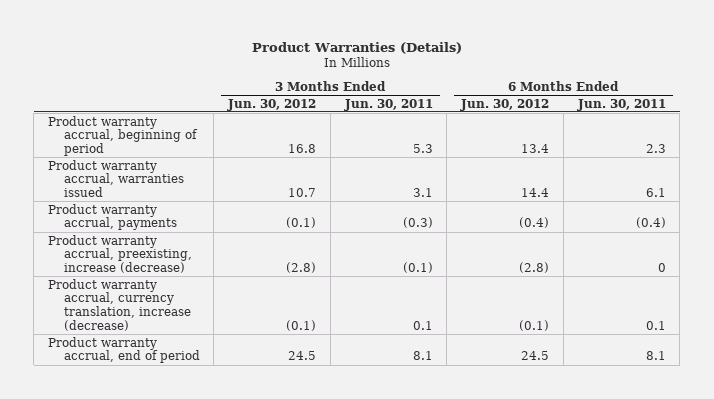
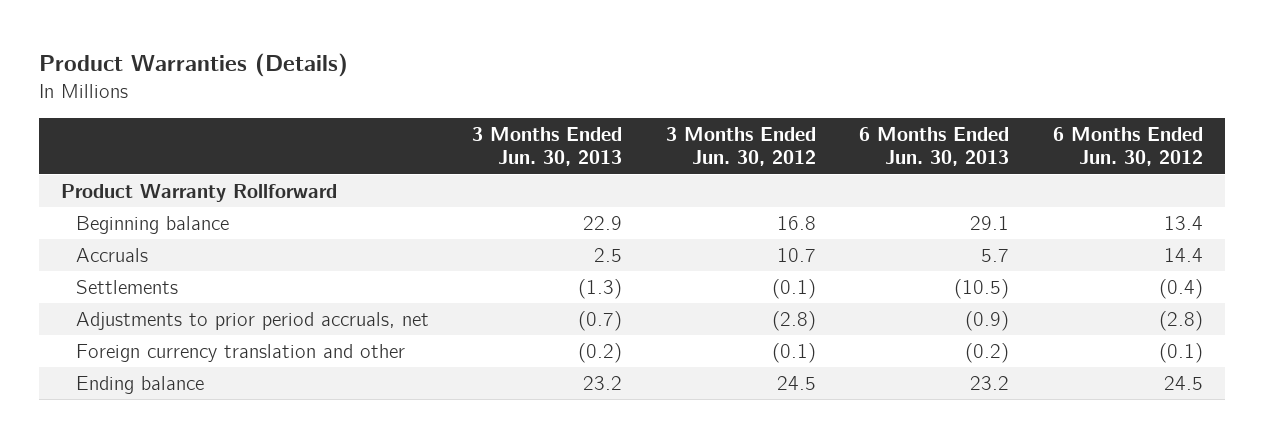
[343,98,433,111] Jun. 30, 2011 -> none
[576,98,666,111] Jun. 30, 2011 -> none
none -> [472,126,623,167] 3 Months Ended Jun. 30, 2013
none -> [859,126,1010,167] 6 Months Ended Jun. 30, 2013
none -> [61,184,338,203] Product Warranty Rollforward
[48,115,198,157] Product warranty accrual, beginning of period -> [75,216,229,235] Beginning balance
[48,159,184,198] Product warranty accrual, warranties issued -> [75,248,148,263] Accruals
[48,203,177,231] Product warranty accrual, payments -> [75,280,178,295] Settlements
[48,234,192,274] Product warranty accrual, preexisting, increase (decrease) -> [75,312,429,331] Adjustments to prior period accruals, net
[48,278,191,331] Product warranty accrual, currency translation, increase (decrease) -> [75,344,405,363] Foreign currency translation and other
[48,336,200,364] Product warranty accrual, end of period -> [75,376,204,395] Ending balance

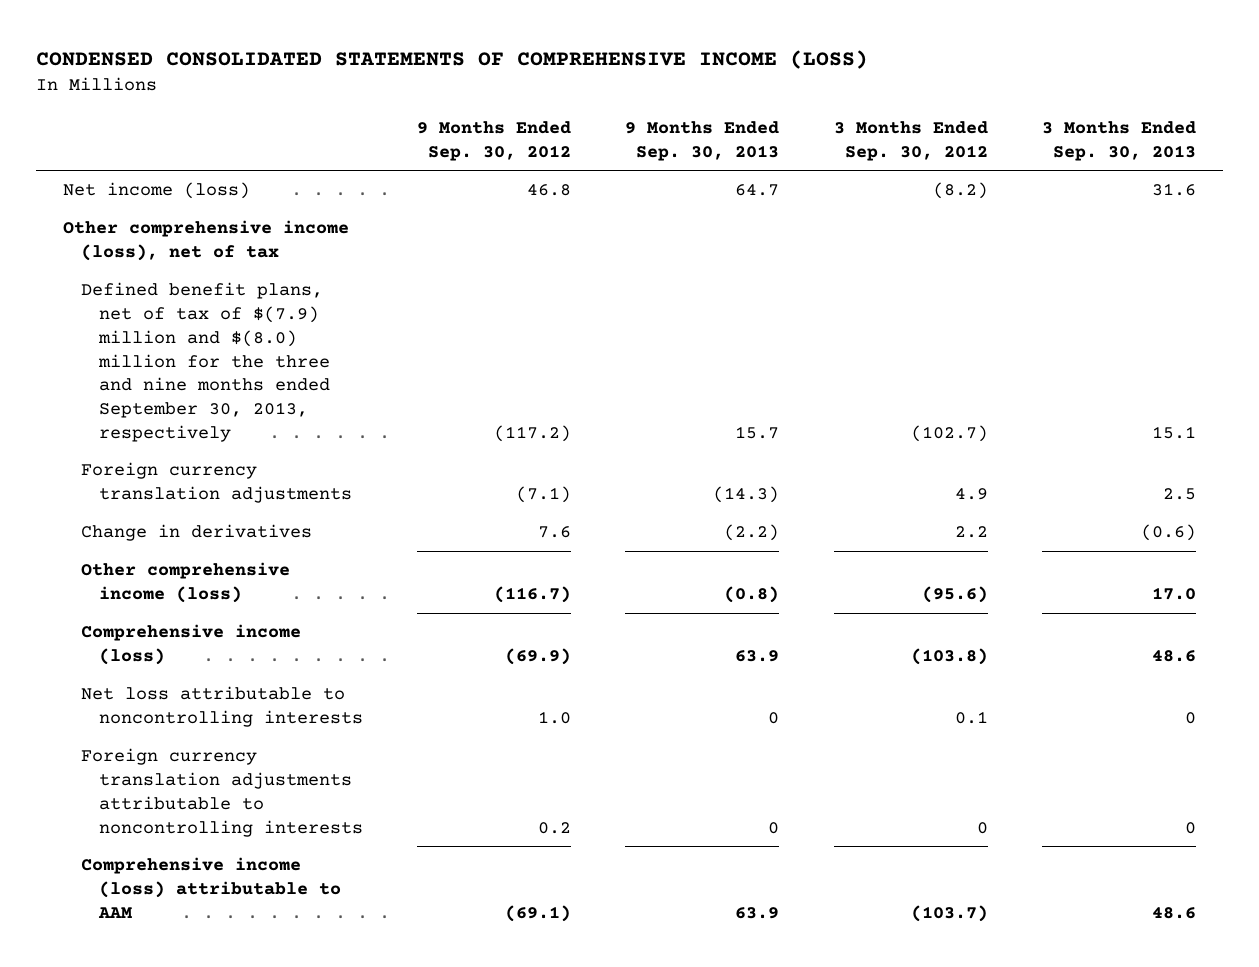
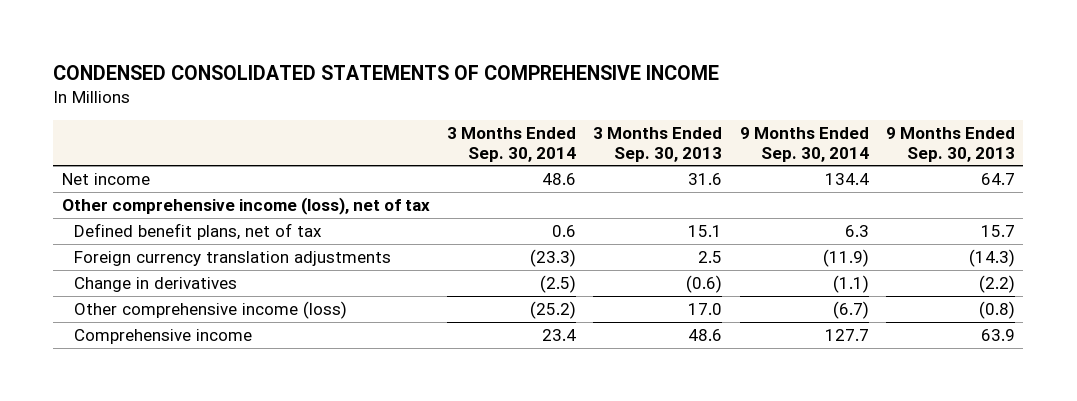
[36,50,869,70] CONDENSED CONSOLIDATED STATEMENTS OF COMPREHENSIVE INCOME (LOSS) -> [53,64,720,80] CONDENSED CONSOLIDATED STATEMENTS OF COMPREHENSIVE INCOME
[417,120,572,161] 9 Months Ended Sep. 30, 2012 -> none
[833,120,988,161] 3 Months Ended Sep. 30, 2012 -> none
none -> [447,126,577,162] 3 Months Ended Sep. 30, 2014
none -> [739,126,869,162] 9 Months Ended Sep. 30, 2014
[63,182,251,200] Net income (loss) -> [61,172,150,185] Net income
[81,282,330,442] Defined benefit plans, net of tax of $(7.9) million and $(8.0) million for the three and nine months ended September 30, 2013, respectively -> [73,222,322,240] Defined benefit plans, net of tax
[81,686,363,728] Net loss attributable to noncontrolling interests -> none
[81,748,363,837] Foreign currency translation adjustments attributable to noncontrolling interests -> none
[81,857,341,918] Comprehensive income (loss) attributable to AAM -> none
[81,624,302,666] Comprehensive income (loss) -> [73,328,252,344] Comprehensive income

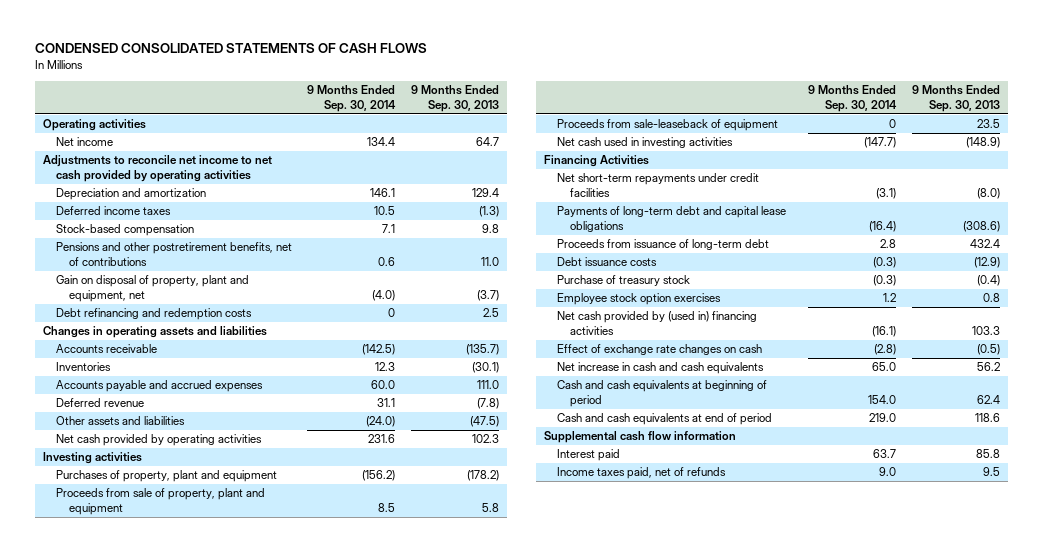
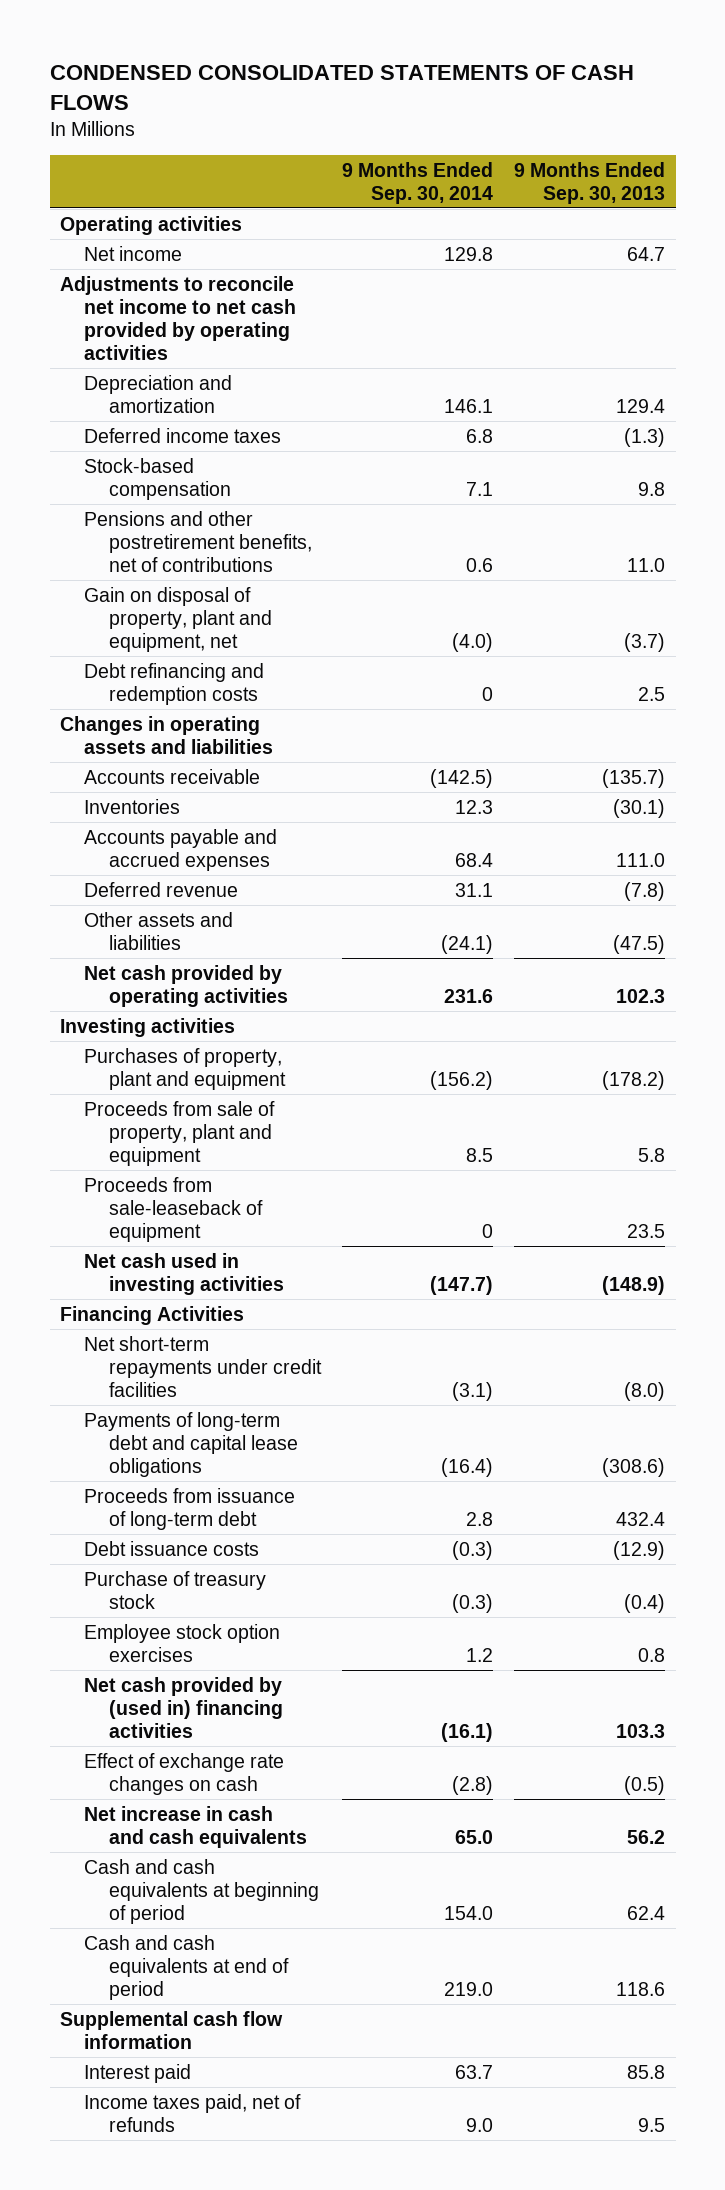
[367,137,396,147] 134.4 -> [443,246,493,261] 129.8
[374,206,396,216] 10.5 -> [465,428,493,443] 6.8
[371,380,396,390] 60.0 -> [454,852,493,867] 68.4
[366,416,396,428] (24.0) -> [440,934,493,954] (24.1)

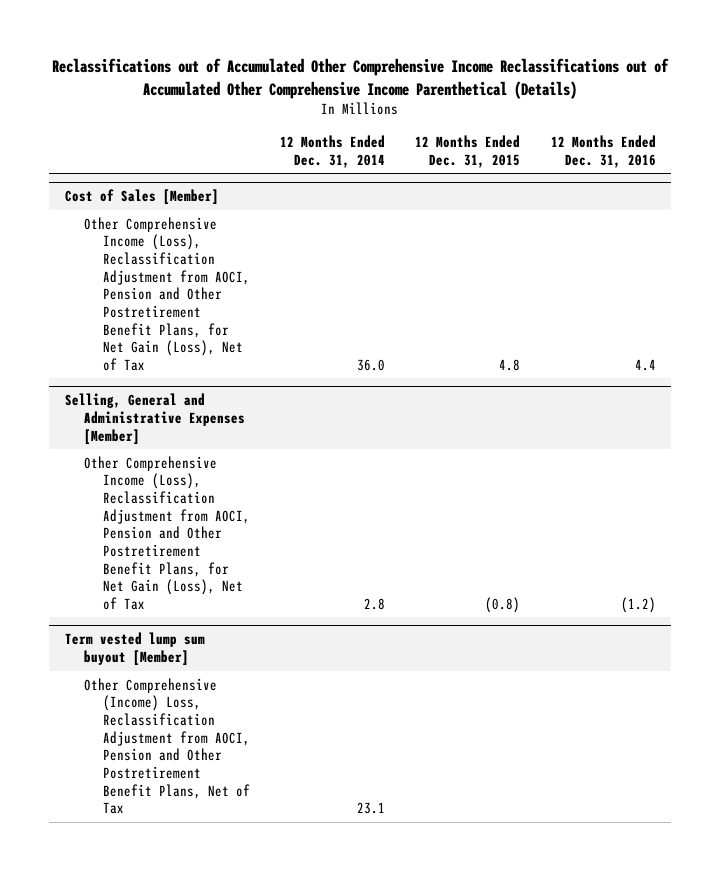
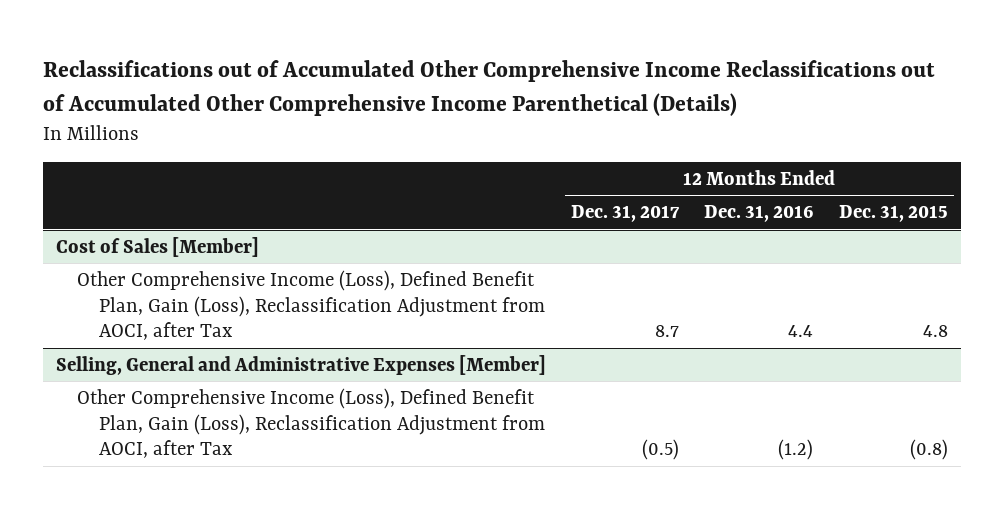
[280,135,386,168] 12 Months Ended Dec. 31, 2014 -> none
none -> [571,205,681,223] Dec. 31, 2017
[83,216,250,371] Other Comprehensive Income (Loss), Reclassification Adjustment from AOCI, Pension and Other Postretirement Benefit Plans, for Net Gain (Loss), Net of Tax -> [77,269,545,341] Other Comprehensive Income (Loss), Defined Benefit Plan, Gain (Loss), Reclassification Adjustment from AOCI, after Tax
[64,632,205,667] Term vested lump sum buyout [Member] -> none
[83,677,250,815] Other Comprehensive (Income) Loss, Reclassification Adjustment from AOCI, Pension and Other Postretirement Benefit Plans, Net of Tax -> none
[83,455,250,610] Other Comprehensive Income (Loss), Reclassification Adjustment from AOCI, Pension and Other Postretirement Benefit Plans, for Net Gain (Loss), Net of Tax -> [77,387,545,459] Other Comprehensive Income (Loss), Defined Benefit Plan, Gain (Loss), Reclassification Adjustment from AOCI, after Tax

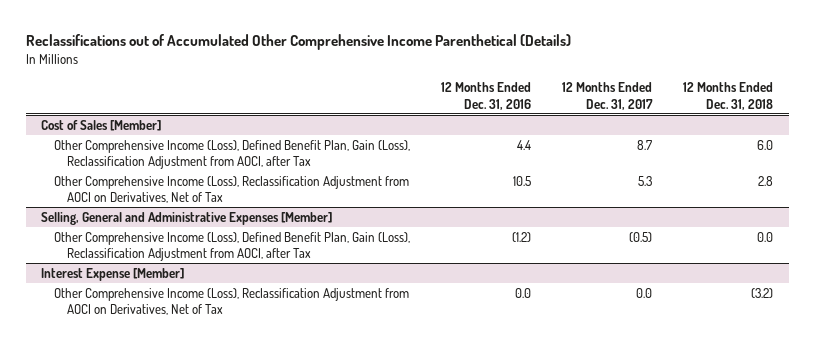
[42,59,935,116] Reclassifications out of Accumulated Other Comprehensive Income Reclassifications out of Accumulated Other Comprehensive Income Parenthetical (Details) -> [25,34,571,51] Reclassifications out of Accumulated Other Comprehensive Income Parenthetical (Details)
[838,205,948,223] Dec. 31, 2015 -> none
none -> [683,82,774,110] 12 Months Ended Dec. 31, 2018
none -> [53,175,409,204] Other Comprehensive Income (Loss), Reclassification Adjustment from AOCI on Derivatives, Net of Tax
none -> [41,267,185,281] Interest Expense [Member]
none -> [53,287,409,316] Other Comprehensive Income (Loss), Reclassification Adjustment from AOCI on Derivatives, Net of Tax

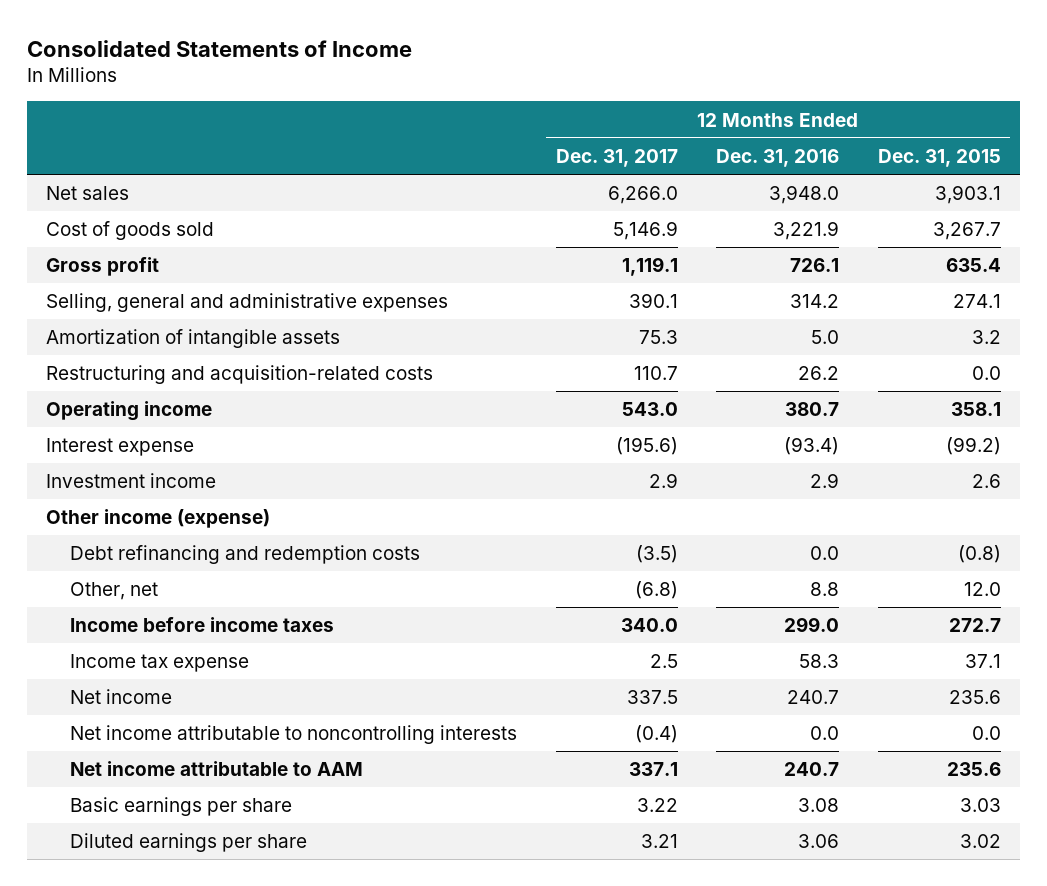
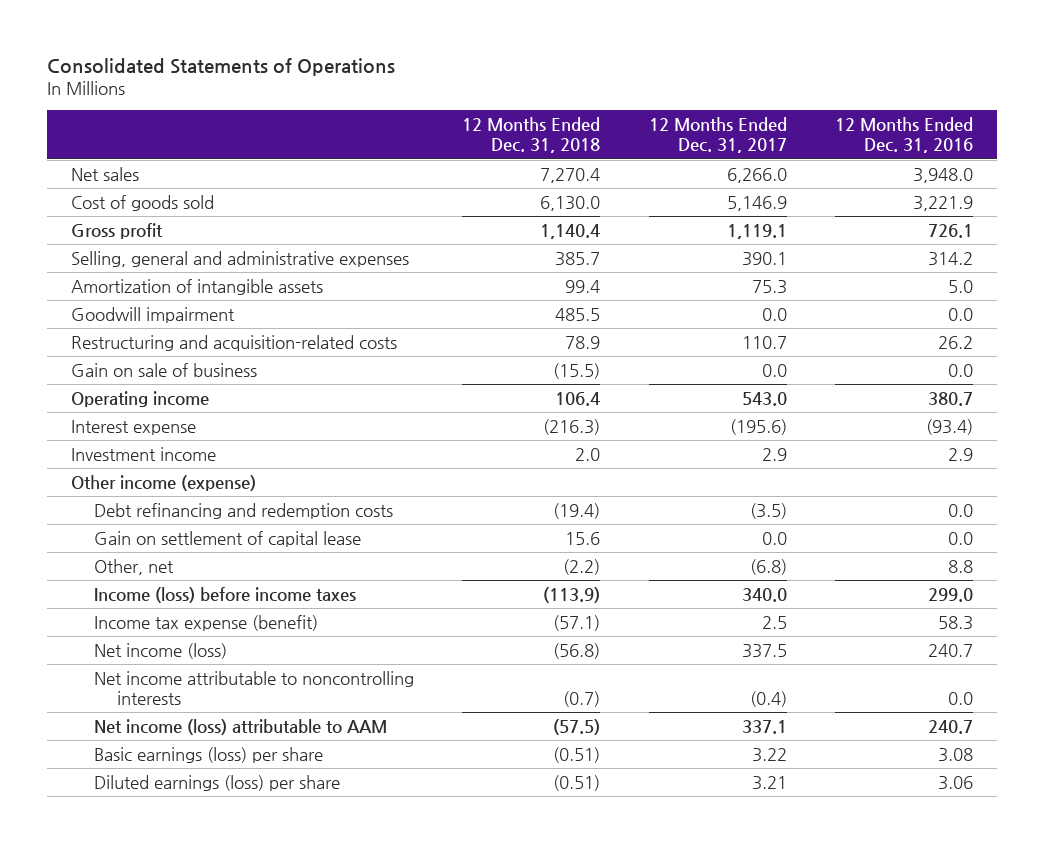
[27,39,413,57] Consolidated Statements of Income -> [46,57,395,76] Consolidated Statements of Operations
[877,148,1001,167] Dec. 31, 2015 -> none
none -> [462,116,601,154] 12 Months Ended Dec. 31, 2018
none -> [70,306,235,323] Goodwill impairment
none -> [70,362,257,377] Gain on sale of business
none -> [93,530,361,547] Gain on settlement of capital lease
[70,617,335,633] Income before income taxes -> [93,586,356,603] Income (loss) before income taxes
[70,654,250,673] Income tax expense -> [93,614,318,631] Income tax expense (benefit)
[70,689,173,705] Net income -> [93,642,227,659] Net income (loss)
[70,761,364,777] Net income attributable to AAM -> [93,718,387,735] Net income (loss) attributable to AAM
[70,797,293,817] Basic earnings per share -> [93,746,323,763] Basic earnings (loss) per share
[70,833,308,853] Diluted earnings per share -> [93,774,340,791] Diluted earnings (loss) per share

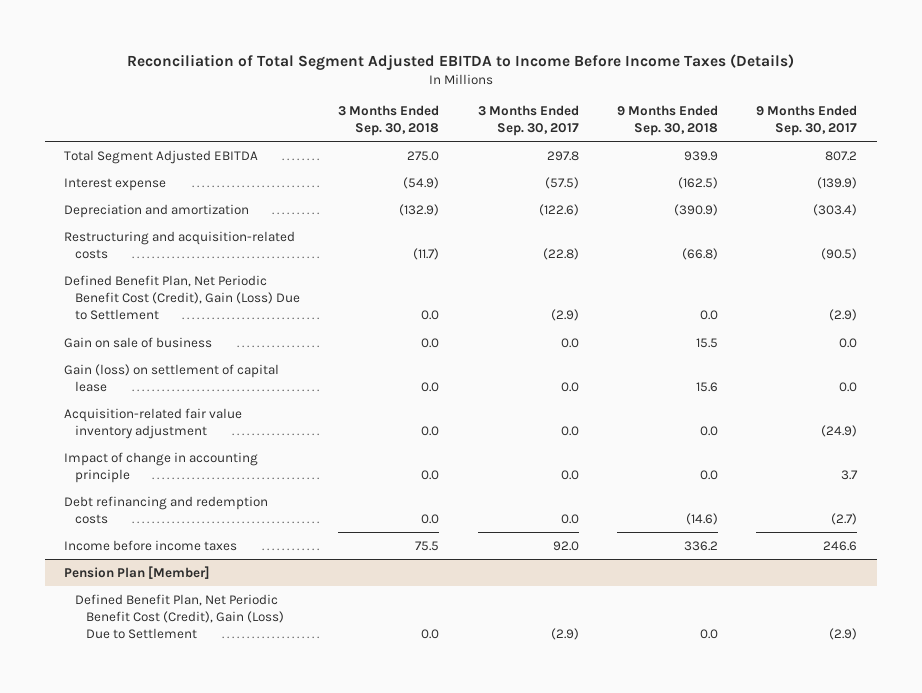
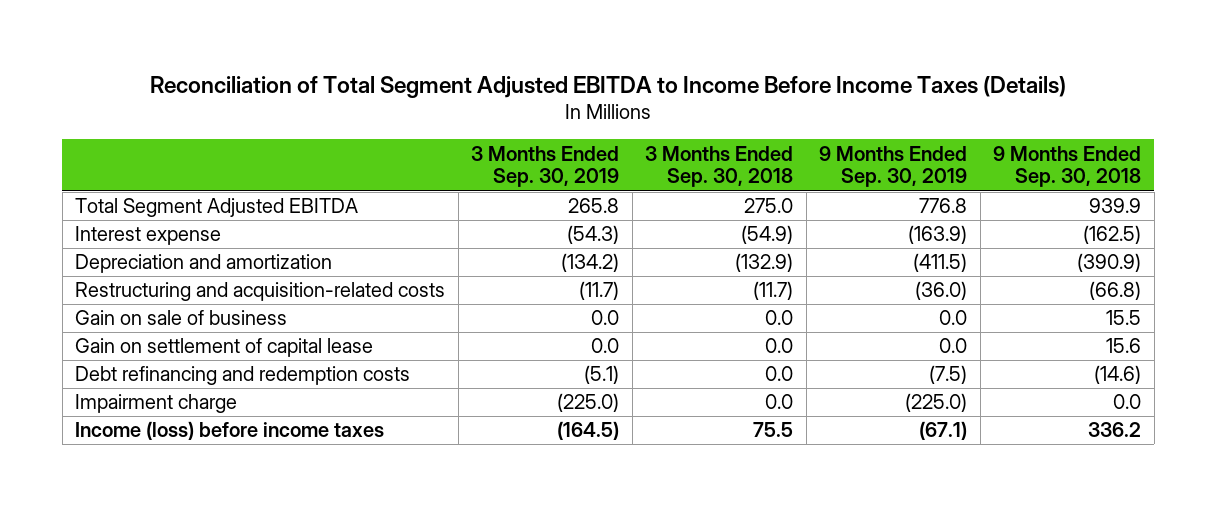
[477,104,579,136] 3 Months Ended Sep. 30, 2017 -> none
[756,104,858,136] 9 Months Ended Sep. 30, 2017 -> none
none -> [471,145,620,188] 3 Months Ended Sep. 30, 2019
none -> [819,145,968,188] 9 Months Ended Sep. 30, 2019
[64,274,301,321] Defined Benefit Plan, Net Periodic Benefit Cost (Credit), Gain (Loss) Due to Settlement -> none
[64,407,243,439] Acquisition-related fair value inventory adjustment -> none
[64,451,259,483] Impact of change in accounting principle -> none
[64,363,280,392] Gain (loss) on settlement of capital lease -> [75,338,374,358] Gain on settlement of capital lease
[64,565,211,579] Pension Plan [Member] -> none
[75,593,284,640] Defined Benefit Plan, Net Periodic Benefit Cost (Credit), Gain (Loss) Due to Settlement -> none
none -> [75,394,238,414] Impairment charge
[64,539,238,551] Income before income taxes -> [75,421,385,441] Income (loss) before income taxes

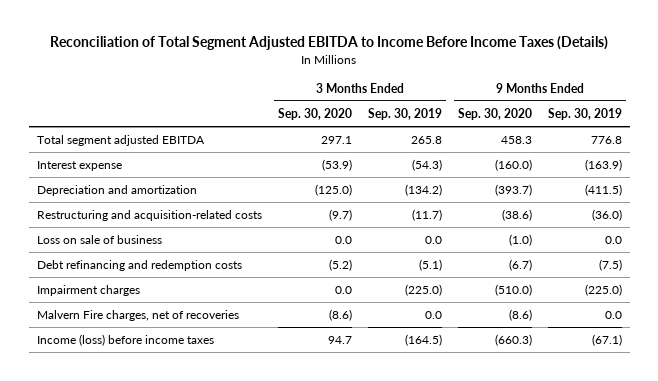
[645,145,794,188] 3 Months Ended Sep. 30, 2018 -> none
[993,145,1142,188] 9 Months Ended Sep. 30, 2018 -> none
none -> [277,107,352,120] Sep. 30, 2020
none -> [457,107,532,120] Sep. 30, 2020
[75,198,359,218] Total Segment Adjusted EBITDA -> [36,134,205,146] Total segment adjusted EBITDA
[75,338,374,358] Gain on settlement of capital lease -> none
[75,310,288,326] Gain on sale of business -> [36,234,162,244] Loss on sale of business
[75,394,238,414] Impairment charge -> [36,284,140,296] Impairment charges
none -> [36,309,239,321] Malvern Fire charges, net of recoveries

